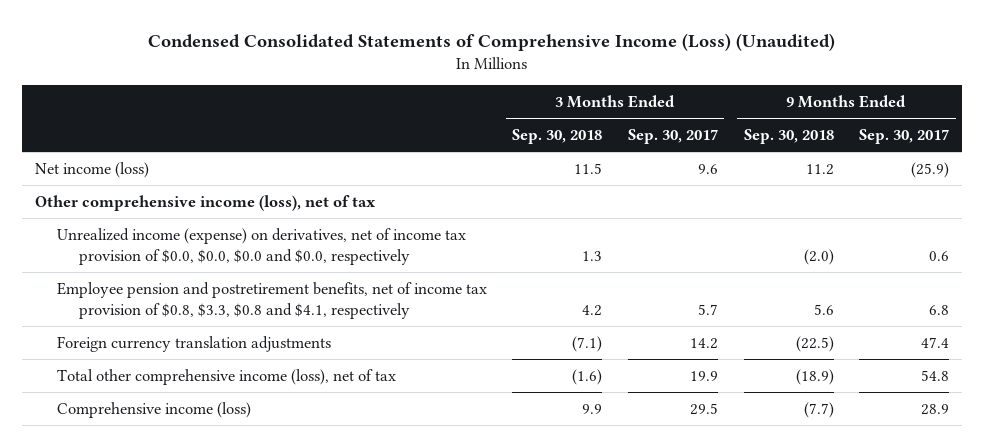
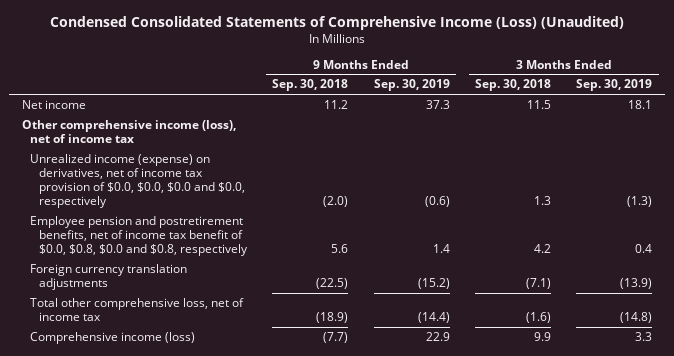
[627,129,718,145] Sep. 30, 2017 -> none
[859,129,950,145] Sep. 30, 2017 -> none
none -> [373,79,450,92] Sep. 30, 2019
none -> [576,79,653,92] Sep. 30, 2019
[34,161,149,178] Net income (loss) -> [22,100,87,110] Net income
[34,194,376,211] Other comprehensive income (loss), net of tax -> [22,120,237,143] Other comprehensive income (loss), net of income tax
[56,281,487,319] Employee pension and postretirement benefits, net of income tax provision of $0.8, $3.3, $0.8 and $4.1, respectively -> [30,216,248,256] Employee pension and postretirement benefits, net of income tax benefit of $0.0, $0.8, $0.0 and $0.8, respectively
[56,368,396,385] Total other comprehensive income (loss), net of tax -> [30,298,245,321] Total other comprehensive loss, net of income tax

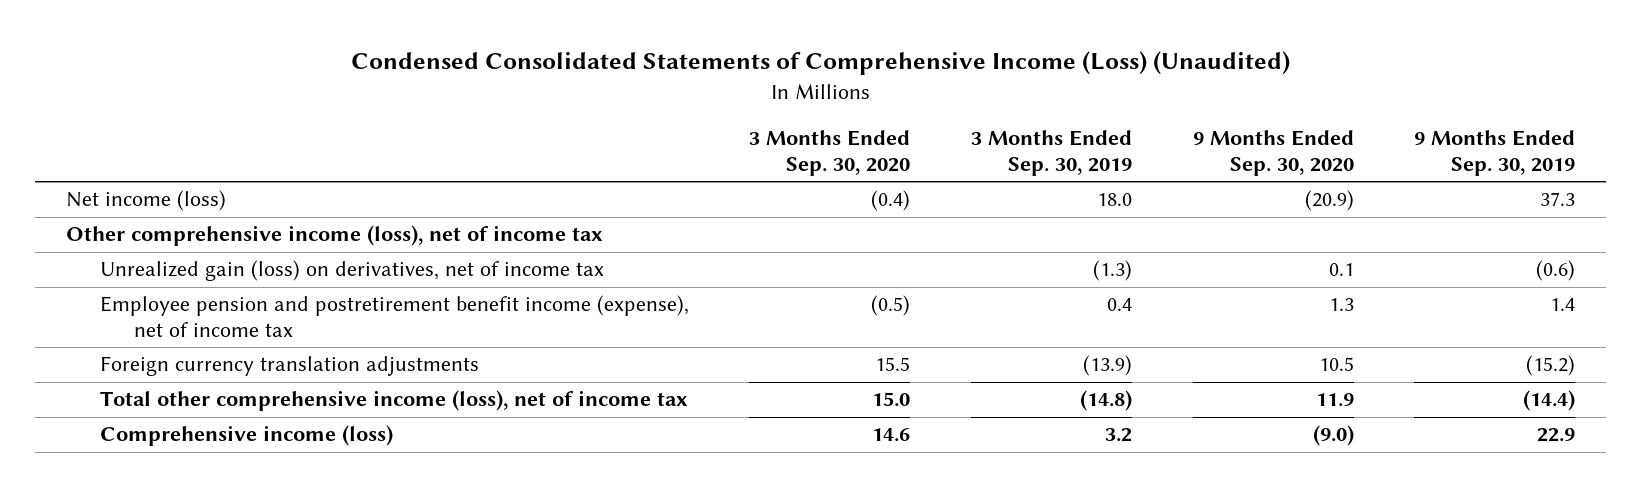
[272,79,349,92] Sep. 30, 2018 -> none
[474,79,551,92] Sep. 30, 2018 -> none
none -> [749,130,911,177] 3 Months Ended Sep. 30, 2020
none -> [1192,130,1354,177] 9 Months Ended Sep. 30, 2020
[22,100,87,110] Net income -> [65,190,226,212] Net income (loss)
[628,100,653,110] 18.1 -> [1097,193,1133,207] 18.0
[30,154,245,208] Unrealized income (expense) on derivatives, net of income tax provision of $0.0, $0.0, $0.0 and $0.0, respectively -> [99,260,604,282] Unrealized gain (loss) on derivatives, net of income tax
[30,216,248,256] Employee pension and postretirement benefits, net of income tax benefit of $0.0, $0.8, $0.0 and $0.8, respectively -> [99,295,689,338] Employee pension and postretirement benefit income (expense), net of income tax
[30,298,245,321] Total other comprehensive loss, net of income tax -> [99,390,688,412] Total other comprehensive income (loss), net of income tax
[635,332,653,342] 3.3 -> [1105,428,1133,443] 3.2

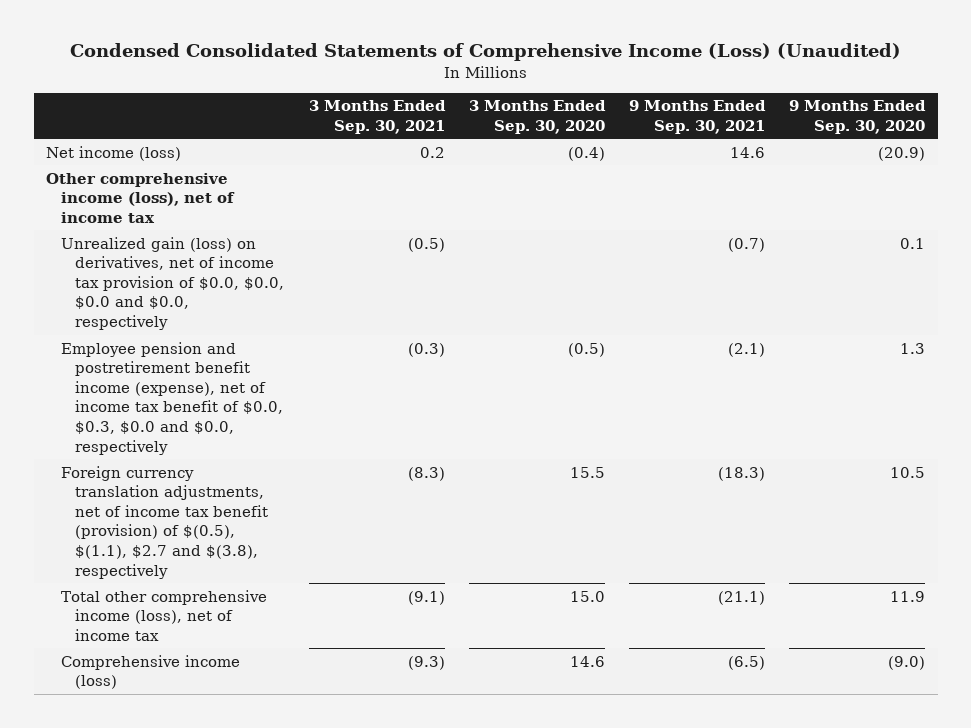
[971,130,1133,177] 3 Months Ended Sep. 30, 2019 -> none
[1414,130,1576,177] 9 Months Ended Sep. 30, 2019 -> none
none -> [308,100,446,134] 3 Months Ended Sep. 30, 2021
none -> [629,100,767,134] 9 Months Ended Sep. 30, 2021
[99,260,604,282] Unrealized gain (loss) on derivatives, net of income tax -> [60,236,285,331] Unrealized gain (loss) on derivatives, net of income tax provision of $0.0, $0.0, $0.0 and $0.0, respectively
[99,295,689,338] Employee pension and postretirement benefit income (expense), net of income tax -> [60,341,284,455] Employee pension and postretirement benefit income (expense), net of income tax benefit of $0.0, $0.3, $0.0 and $0.0, respectively
[99,356,479,377] Foreign currency translation adjustments -> [60,465,269,579] Foreign currency translation adjustments, net of income tax benefit (provision) of $(0.5), $(1.1), $2.7 and $(3.8), respectively

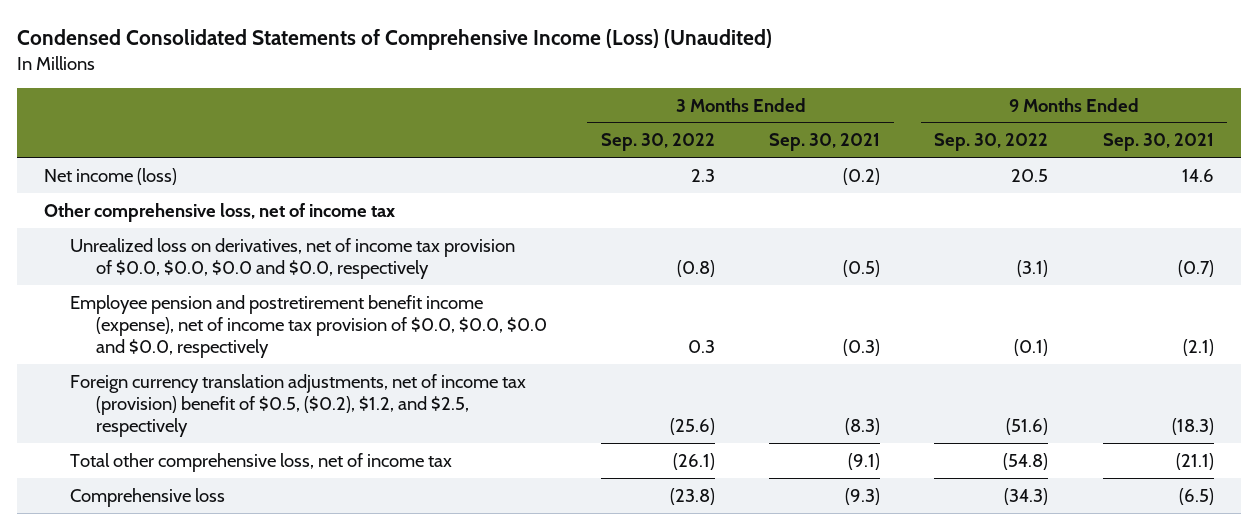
[468,100,606,134] 3 Months Ended Sep. 30, 2020 -> none
[789,100,927,134] 9 Months Ended Sep. 30, 2020 -> none
none -> [600,133,715,152] Sep. 30, 2022
none -> [934,133,1049,152] Sep. 30, 2022
[419,146,445,158] 0.2 -> [843,167,881,185] (0.2)
[45,172,235,223] Other comprehensive income (loss), net of income tax -> [43,202,395,222] Other comprehensive loss, net of income tax
[60,236,285,331] Unrealized gain (loss) on derivatives, net of income tax provision of $0.0, $0.0, $0.0 and $0.0, respectively -> [69,237,515,279] Unrealized loss on derivatives, net of income tax provision of $0.0, $0.0, $0.0 and $0.0, respectively
[60,341,284,455] Employee pension and postretirement benefit income (expense), net of income tax benefit of $0.0, $0.3, $0.0 and $0.0, respectively -> [69,294,547,358] Employee pension and postretirement benefit income (expense), net of income tax provision of $0.0, $0.0, $0.0 and $0.0, respectively
[60,465,269,579] Foreign currency translation adjustments, net of income tax benefit (provision) of $(0.5), $(1.1), $2.7 and $(3.8), respectively -> [69,373,526,437] Foreign currency translation adjustments, net of income tax (provision) benefit of $0.5, ($0.2), $1.2, and $2.5, respectively
[60,589,267,641] Total other comprehensive income (loss), net of income tax -> [69,452,452,472] Total other comprehensive loss, net of income tax
[60,654,240,690] Comprehensive income (loss) -> [69,487,225,507] Comprehensive loss

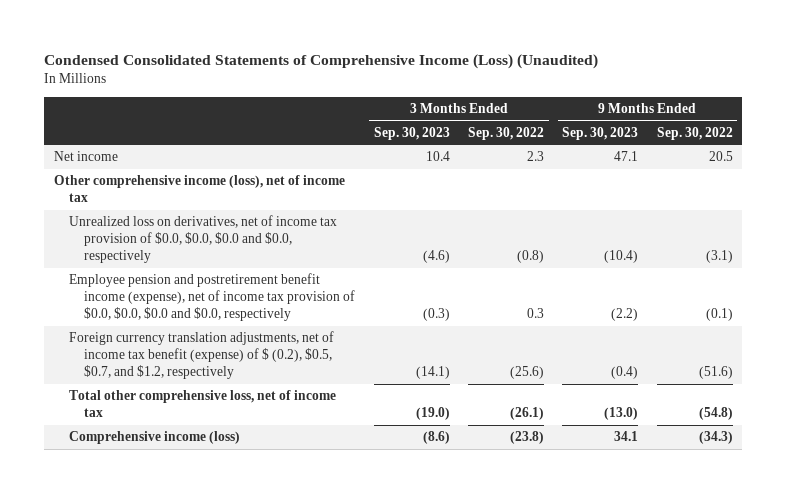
[769,133,881,152] Sep. 30, 2021 -> none
[1102,133,1214,152] Sep. 30, 2021 -> none
none -> [373,126,450,140] Sep. 30, 2023
none -> [562,126,639,140] Sep. 30, 2023
[43,167,177,185] Net income (loss) -> [53,151,118,162] Net income
[43,202,395,222] Other comprehensive loss, net of income tax -> [53,175,345,203] Other comprehensive income (loss), net of income tax
[69,373,526,437] Foreign currency translation adjustments, net of income tax (provision) benefit of $0.5, ($0.2), $1.2, and $2.5, respectively -> [68,331,334,380] Foreign currency translation adjustments, net of income tax benefit (expense) of $ (0.2), $0.5, $0.7, and $1.2, respectively
[69,487,225,507] Comprehensive loss -> [68,431,240,445] Comprehensive income (loss)

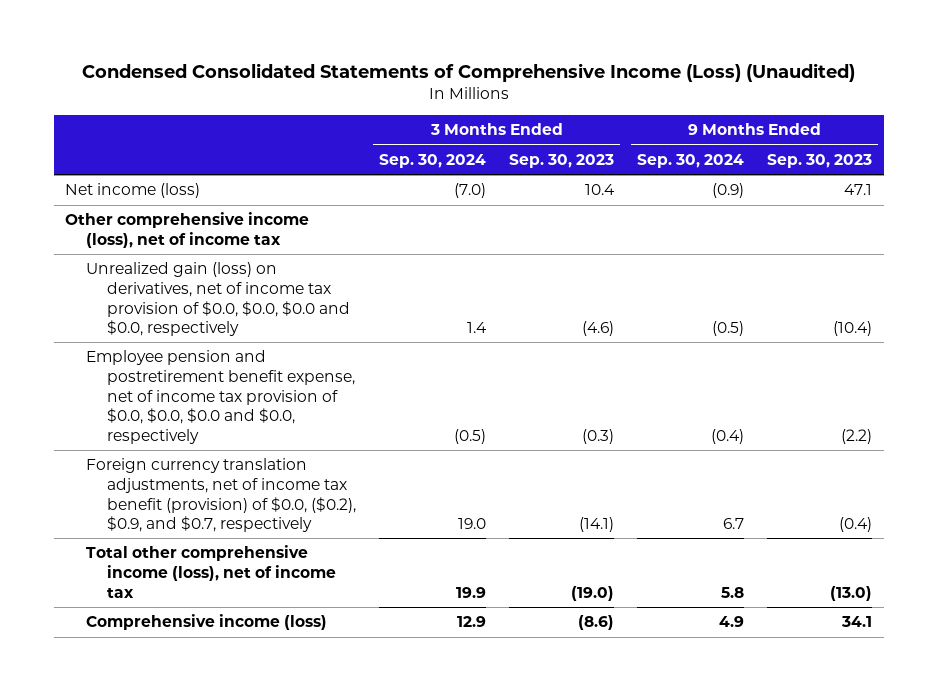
[467,126,544,140] Sep. 30, 2022 -> none
[656,126,733,140] Sep. 30, 2022 -> none
none -> [379,153,487,168] Sep. 30, 2024
none -> [637,153,745,168] Sep. 30, 2024
[53,151,118,162] Net income -> [65,183,201,199] Net income (loss)
[68,215,337,264] Unrealized loss on derivatives, net of income tax provision of $0.0, $0.0, $0.0 and $0.0, respectively -> [86,262,351,337] Unrealized gain (loss) on derivatives, net of income tax provision of $0.0, $0.0, $0.0 and $0.0, respectively
[68,273,356,322] Employee pension and postretirement benefit income (expense), net of income tax provision of $0.0, $0.0, $0.0 and $0.0, respectively -> [86,350,356,444] Employee pension and postretirement benefit expense, net of income tax provision of $0.0, $0.0, $0.0 and $0.0, respectively
[68,331,334,380] Foreign currency translation adjustments, net of income tax benefit (expense) of $ (0.2), $0.5, $0.7, and $1.2, respectively -> [86,458,357,533] Foreign currency translation adjustments, net of income tax benefit (provision) of $0.0, ($0.2), $0.9, and $0.7, respectively
[68,390,336,418] Total other comprehensive loss, net of income tax -> [86,545,337,598] Total other comprehensive income (loss), net of income tax

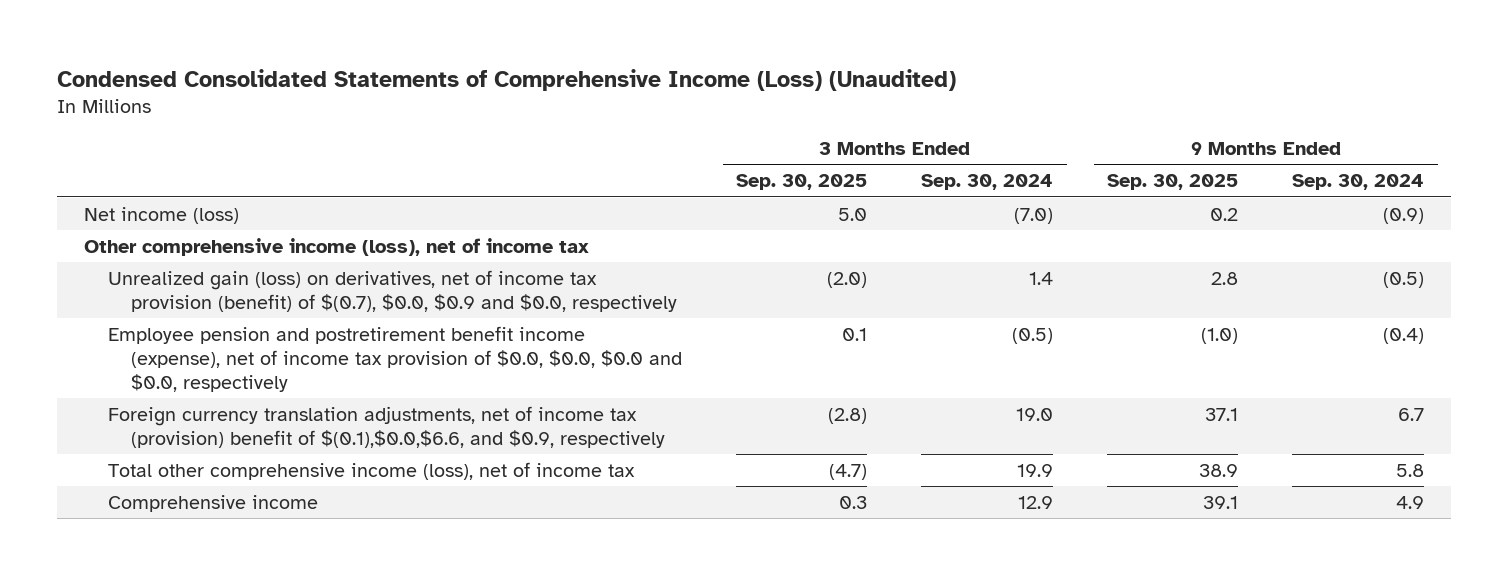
[509,153,615,168] Sep. 30, 2023 -> none
[767,153,873,168] Sep. 30, 2023 -> none
none -> [736,174,868,191] Sep. 30, 2025
none -> [1107,174,1239,191] Sep. 30, 2025
[86,262,351,337] Unrealized gain (loss) on derivatives, net of income tax provision of $0.0, $0.0, $0.0 and $0.0, respectively -> [107,269,678,312] Unrealized gain (loss) on derivatives, net of income tax provision (benefit) of $(0.7), $0.0, $0.9 and $0.0, respectively
[86,350,356,444] Employee pension and postretirement benefit expense, net of income tax provision of $0.0, $0.0, $0.0 and $0.0, respectively -> [107,325,683,392] Employee pension and postretirement benefit income (expense), net of income tax provision of $0.0, $0.0, $0.0 and $0.0, respectively
[86,458,357,533] Foreign currency translation adjustments, net of income tax benefit (provision) of $0.0, ($0.2), $0.9, and $0.7, respectively -> [107,405,666,448] Foreign currency translation adjustments, net of income tax (provision) benefit of $(0.1),$0.0,$6.6, and $0.9, respectively
[86,614,328,631] Comprehensive income (loss) -> [107,494,318,512] Comprehensive income

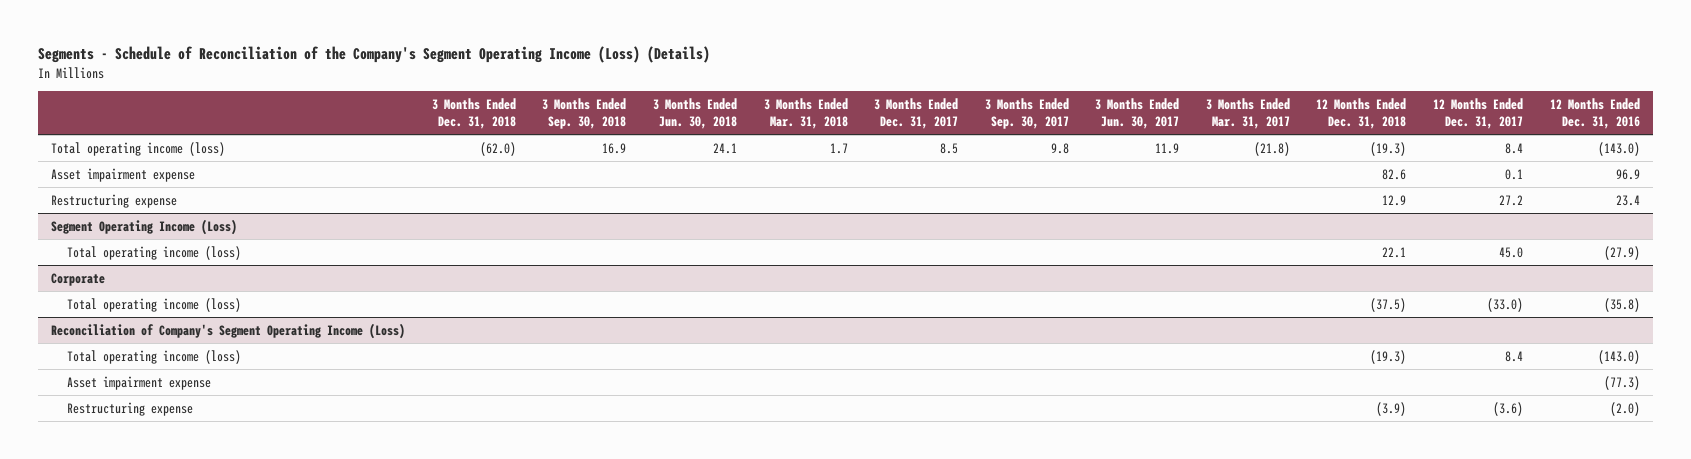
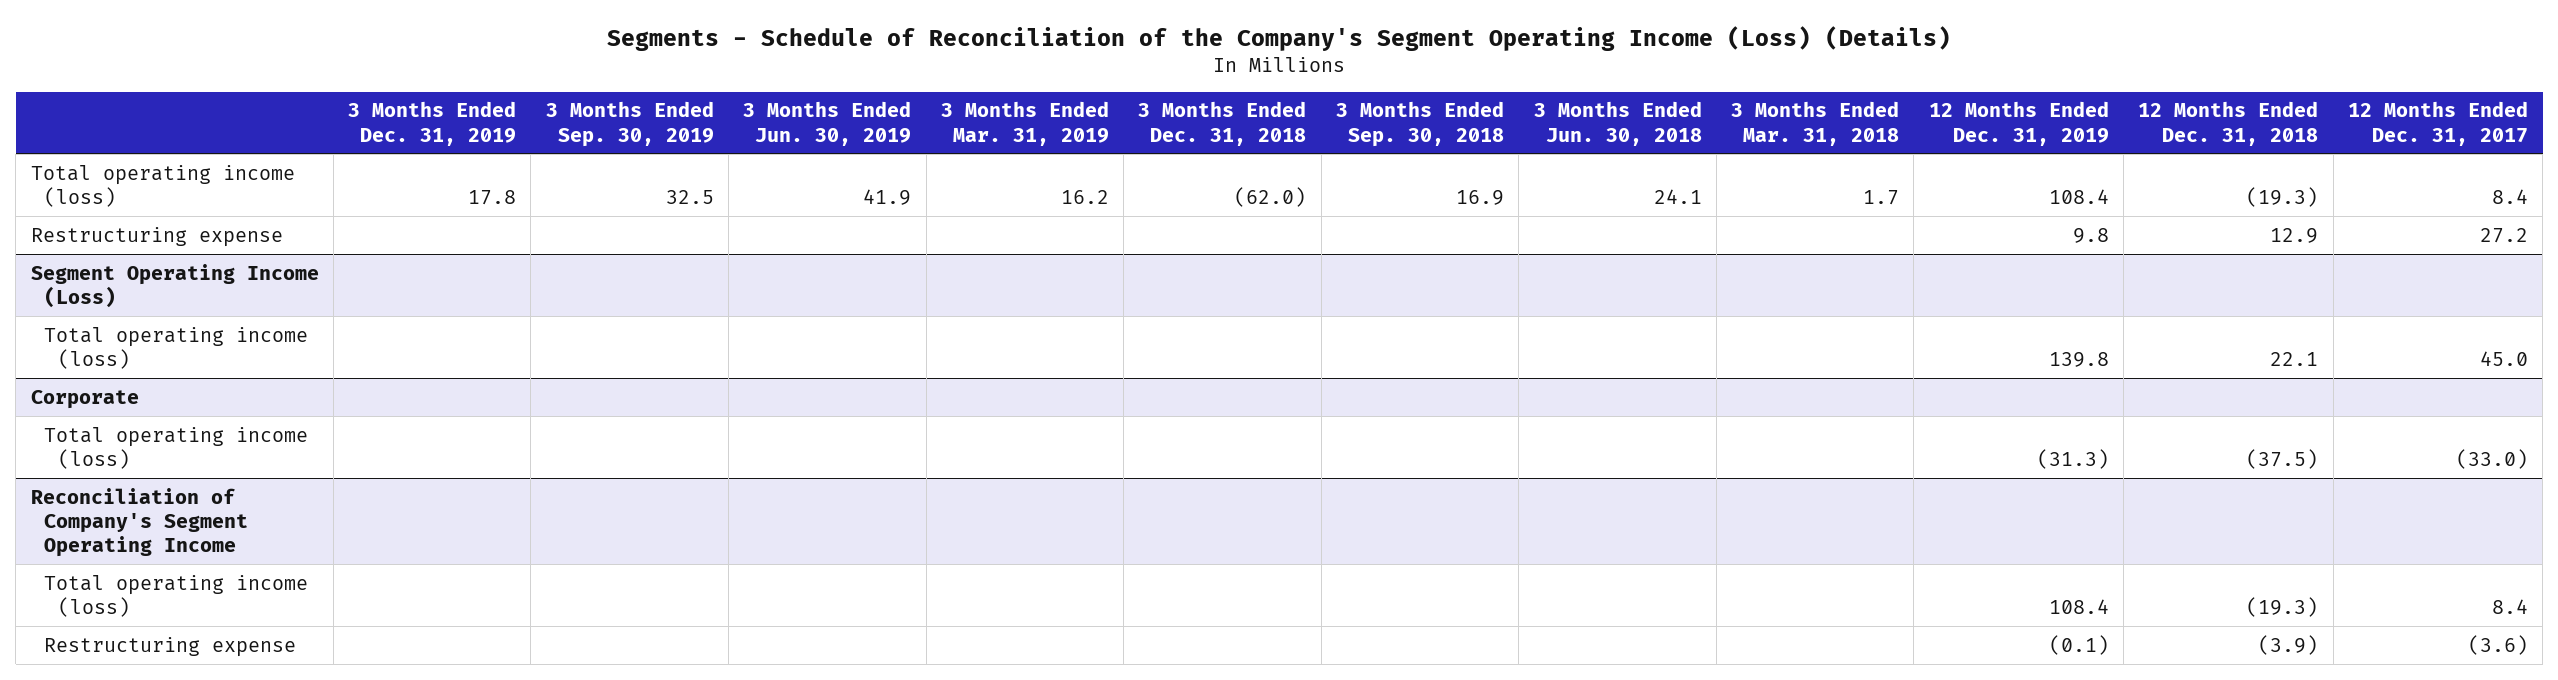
[874,98,959,129] 3 Months Ended Dec. 31, 2017 -> none
[984,98,1069,129] 3 Months Ended Sep. 30, 2017 -> none
[1095,98,1180,129] 3 Months Ended Jun. 30, 2017 -> none
[1205,98,1290,129] 3 Months Ended Mar. 31, 2017 -> none
[1549,98,1640,129] 12 Months Ended Dec. 31, 2016 -> none
none -> [348,101,517,146] 3 Months Ended Dec. 31, 2019
none -> [545,101,714,147] 3 Months Ended Sep. 30, 2019
none -> [743,101,912,146] 3 Months Ended Jun. 30, 2019
none -> [940,101,1109,146] 3 Months Ended Mar. 31, 2019
none -> [1928,101,2109,146] 12 Months Ended Dec. 31, 2019
[51,168,196,183] Asset impairment expense -> none
[51,323,406,340] Reconciliation of Company's Segment Operating Income (Loss) -> [30,487,249,557] Reconciliation of Company's Segment Operating Income
[67,376,212,391] Asset impairment expense -> none

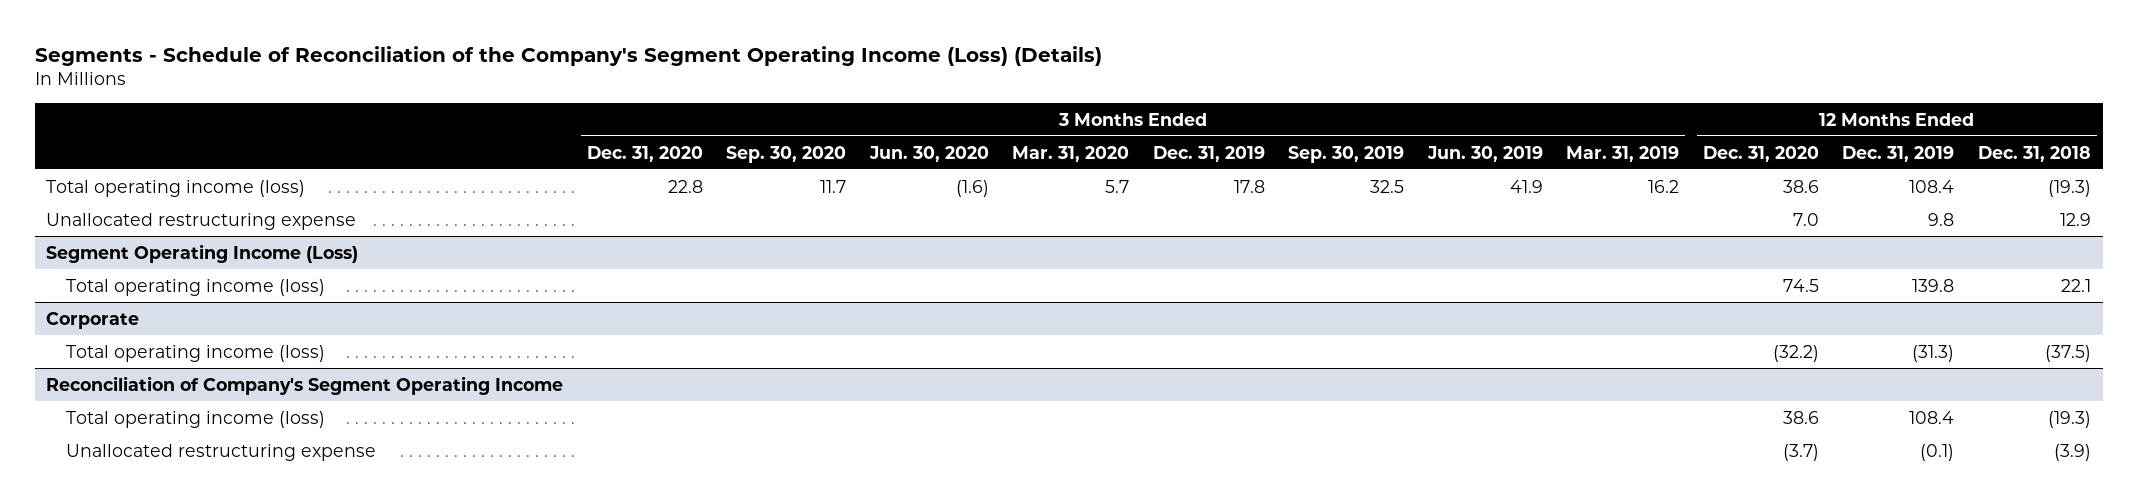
[1138,101,1307,146] 3 Months Ended Dec. 31, 2018 -> none
[1335,101,1504,147] 3 Months Ended Sep. 30, 2018 -> none
[1533,101,1702,146] 3 Months Ended Jun. 30, 2018 -> none
[1731,101,1900,146] 3 Months Ended Mar. 31, 2018 -> none
[2347,101,2528,146] 12 Months Ended Dec. 31, 2017 -> none
none -> [586,145,703,162] Dec. 31, 2020
none -> [726,145,847,163] Sep. 30, 2020
none -> [868,145,989,162] Jun. 30, 2020
none -> [1012,145,1130,162] Mar. 31, 2020
none -> [1702,145,1819,162] Dec. 31, 2020
[30,226,283,247] Restructuring expense -> [46,212,357,230] Unallocated restructuring expense
[44,636,297,657] Restructuring expense -> [65,443,376,461] Unallocated restructuring expense

